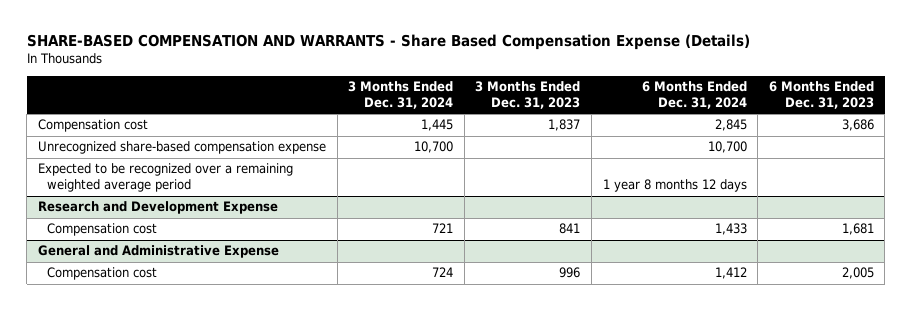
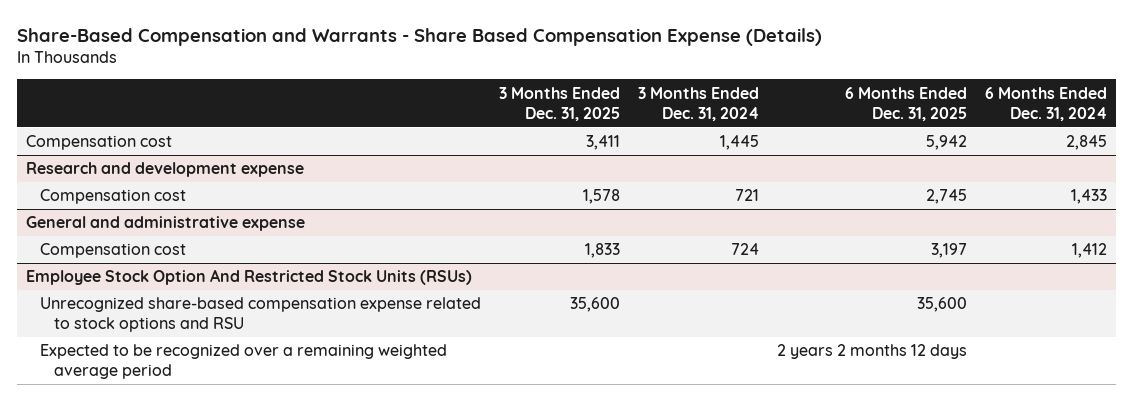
[26,34,750,51] SHARE-BASED COMPENSATION AND WARRANTS - Share Based Compensation Expense (Details) -> [16,27,822,46] Share-Based Compensation and Warrants - Share Based Compensation Expense (Details)
[475,81,581,110] 3 Months Ended Dec. 31, 2023 -> none
[768,81,874,110] 6 Months Ended Dec. 31, 2023 -> none
none -> [498,86,620,121] 3 Months Ended Dec. 31, 2025
none -> [845,86,968,121] 6 Months Ended Dec. 31, 2025
[38,141,327,155] Unrecognized share-based compensation expense -> none
[38,163,294,193] Expected to be recognized over a remaining weighted average period -> none
[38,201,279,215] Research and Development Expense -> [25,162,304,178] Research and development expense
[38,245,280,259] General and Administrative Expense -> [25,216,305,232] General and administrative expense
none -> [25,269,472,286] Employee Stock Option And Restricted Stock Units (RSUs)
none -> [39,297,481,333] Unrecognized share-based compensation expense related to stock options and RSU
none -> [39,344,447,380] Expected to be recognized over a remaining weighted average period

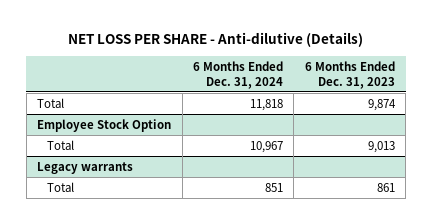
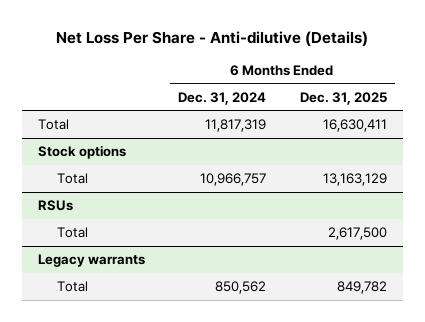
[68,32,364,48] NET LOSS PER SHARE - Anti-dilutive (Details) -> [56,30,369,47] Net Loss Per Share - Anti-dilutive (Details)
[304,60,395,89] 6 Months Ended Dec. 31, 2023 -> none
none -> [299,91,387,105] Dec. 31, 2025
[250,98,284,111] 11,818 -> [205,119,267,133] 11,817,319
[37,118,172,132] Employee Stock Option -> [38,145,127,160] Stock options
[250,140,284,153] 10,967 -> [200,173,267,187] 10,966,757
none -> [38,200,74,212] RSUs
none -> [57,227,89,239] Total
[265,182,284,192] 851 -> [215,281,267,295] 850,562

